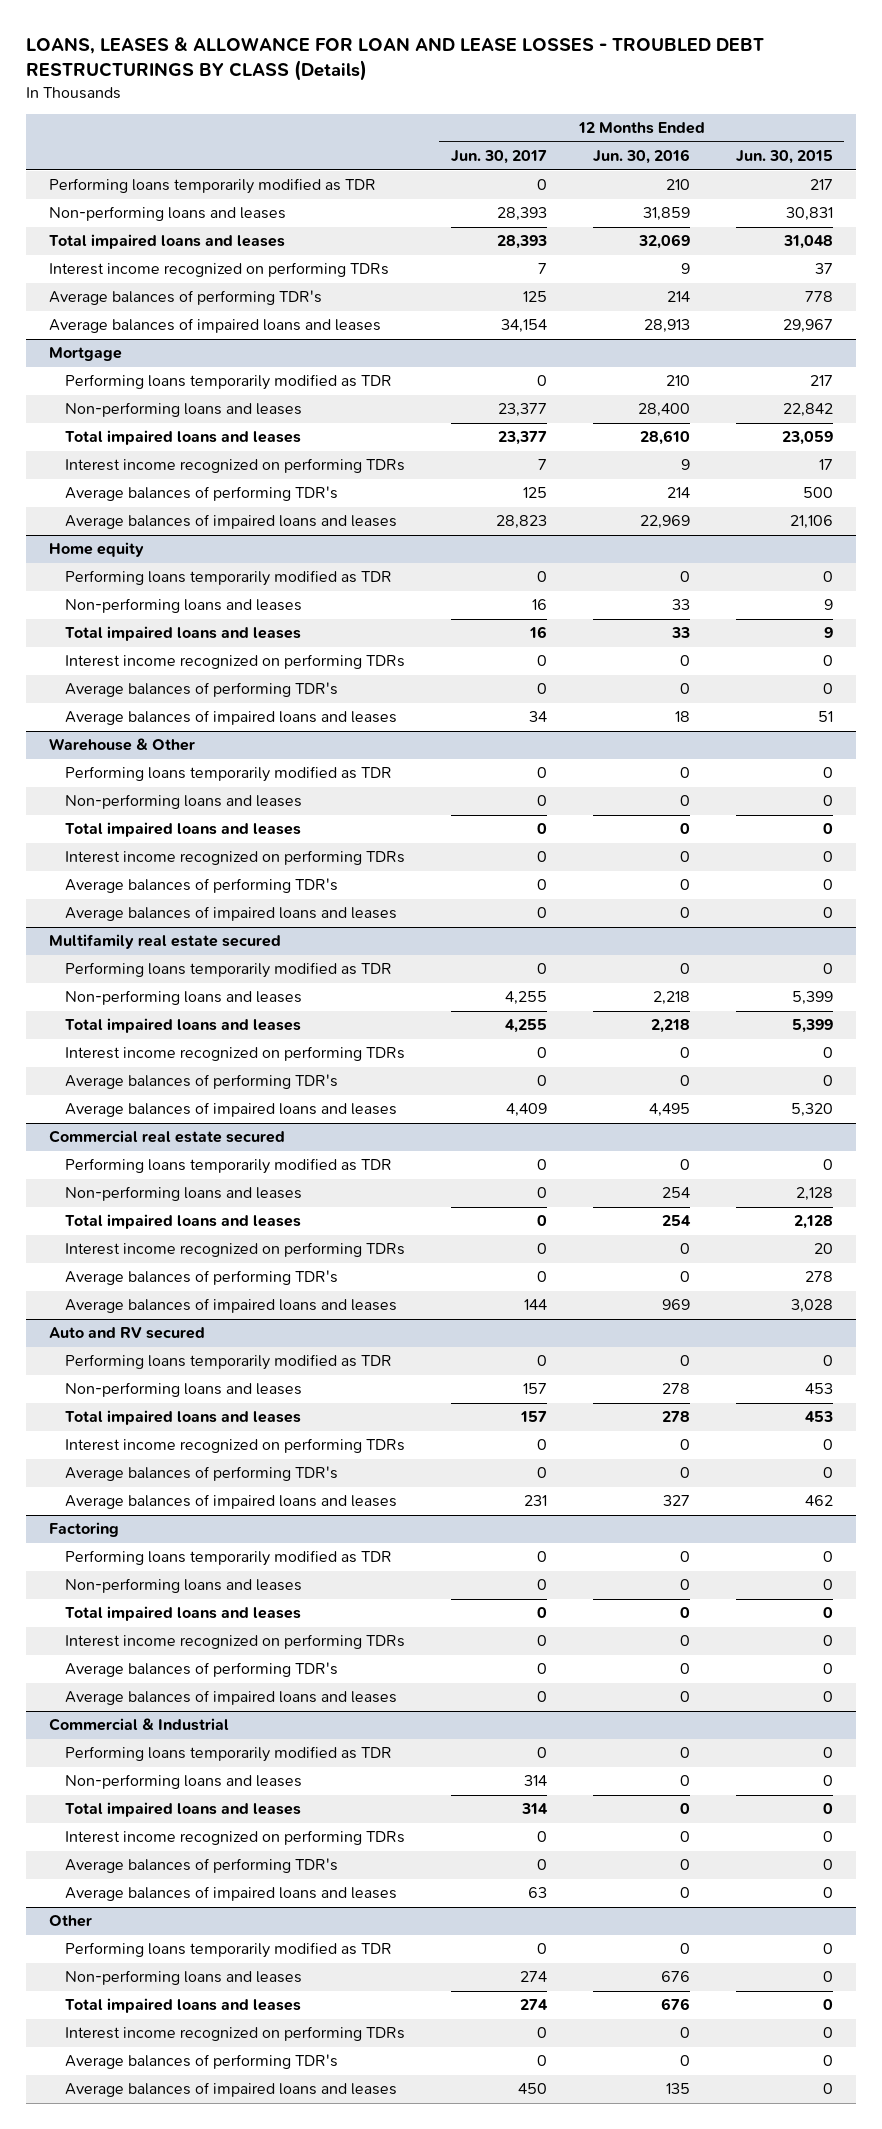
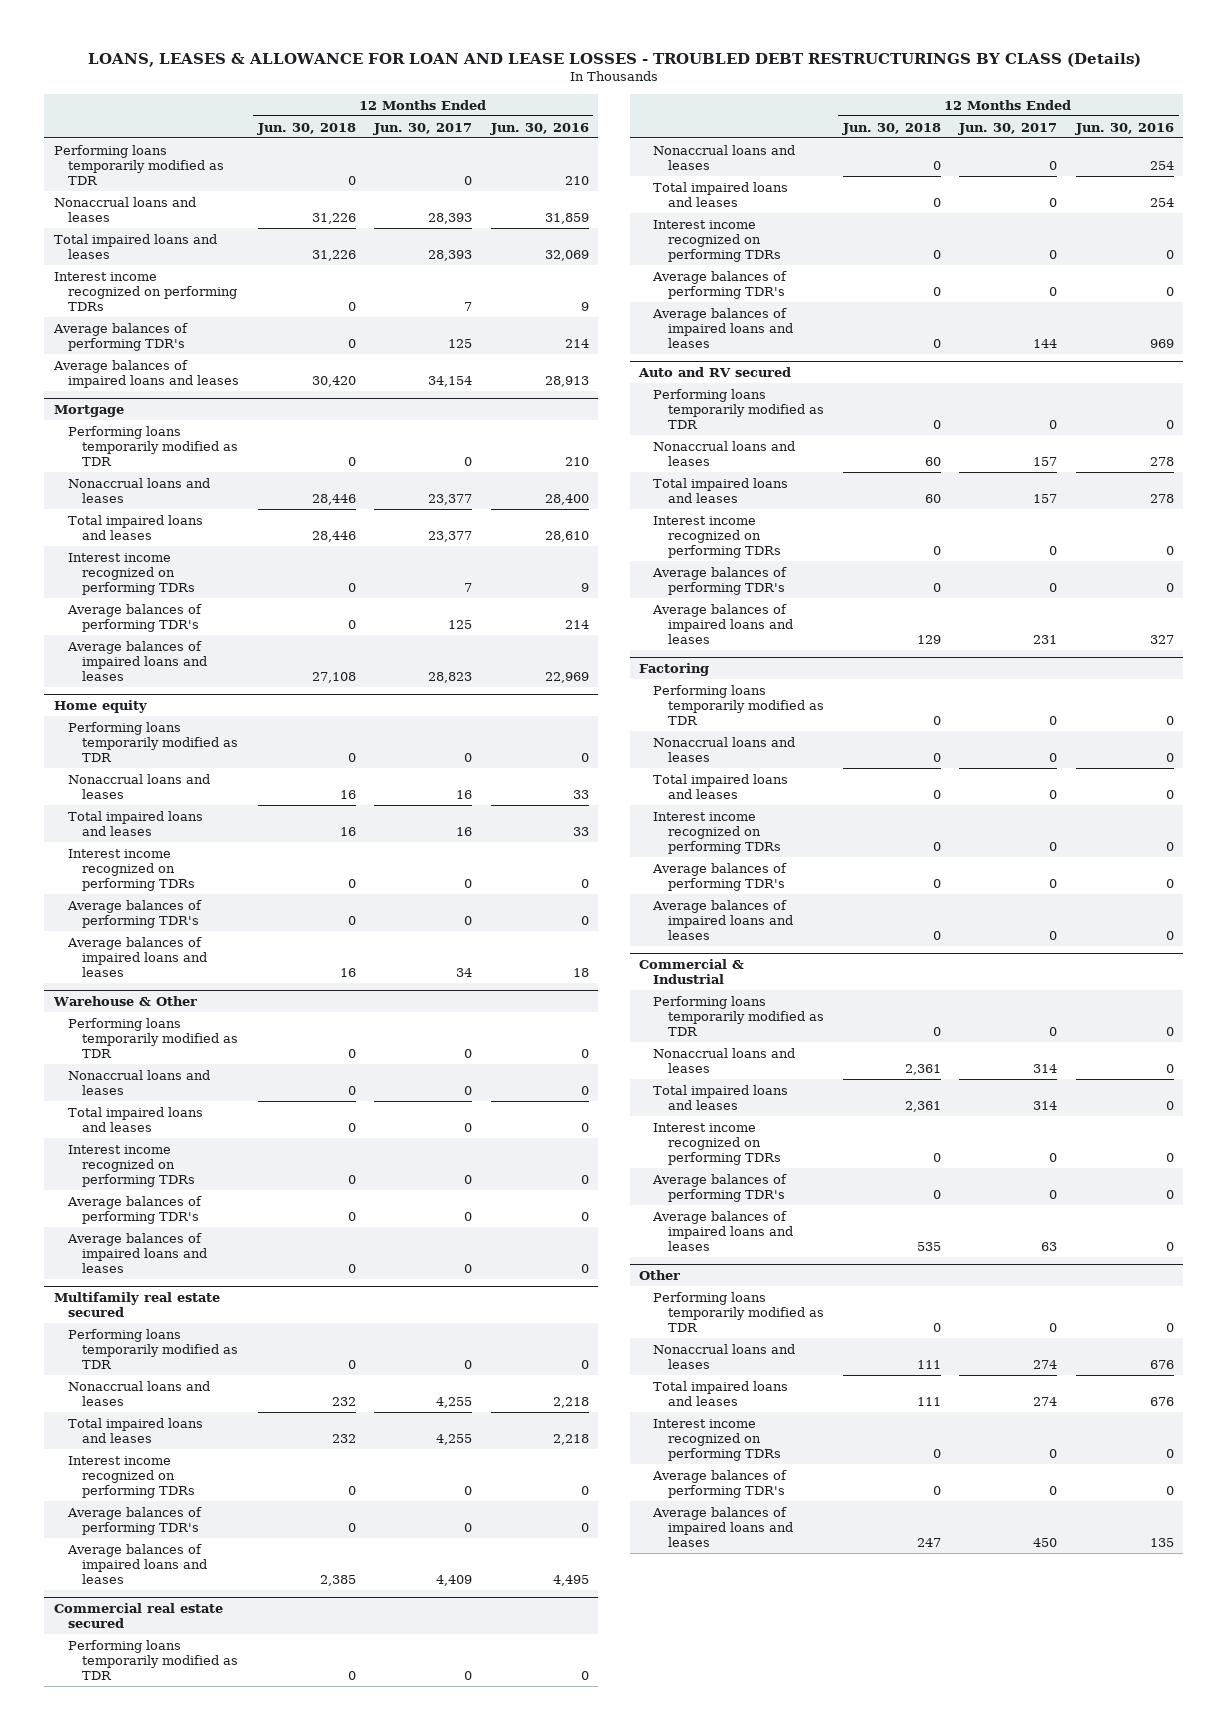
[735,150,833,165] Jun. 30, 2015 -> none
none -> [256,122,356,135] Jun. 30, 2018
[49,206,287,222] Non-performing loans and leases -> [53,196,196,222] Nonaccrual loans and leases
[64,402,302,418] Non-performing loans and leases -> [68,477,211,503] Nonaccrual loans and leases
[64,598,302,614] Non-performing loans and leases -> [68,773,211,799] Nonaccrual loans and leases
[64,794,302,810] Non-performing loans and leases -> [68,1069,211,1095] Nonaccrual loans and leases
[64,990,302,1006] Non-performing loans and leases -> [68,1380,211,1406] Nonaccrual loans and leases
[64,1186,302,1202] Non-performing loans and leases -> [653,144,796,170] Nonaccrual loans and leases
[64,1382,302,1398] Non-performing loans and leases -> [653,440,796,466] Nonaccrual loans and leases
[64,1578,302,1594] Non-performing loans and leases -> [653,736,796,762] Nonaccrual loans and leases
[64,1774,302,1790] Non-performing loans and leases -> [653,1047,796,1073] Nonaccrual loans and leases
[64,1970,302,1986] Non-performing loans and leases -> [653,1343,796,1369] Nonaccrual loans and leases

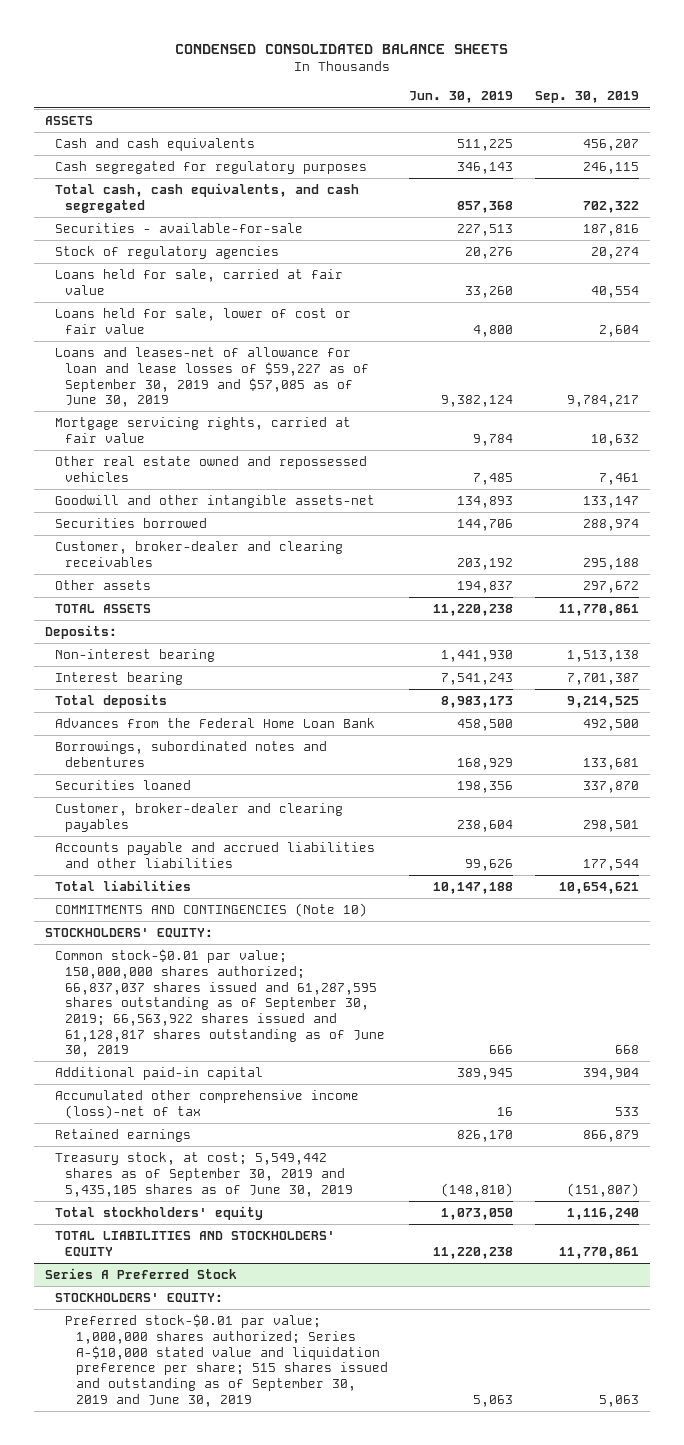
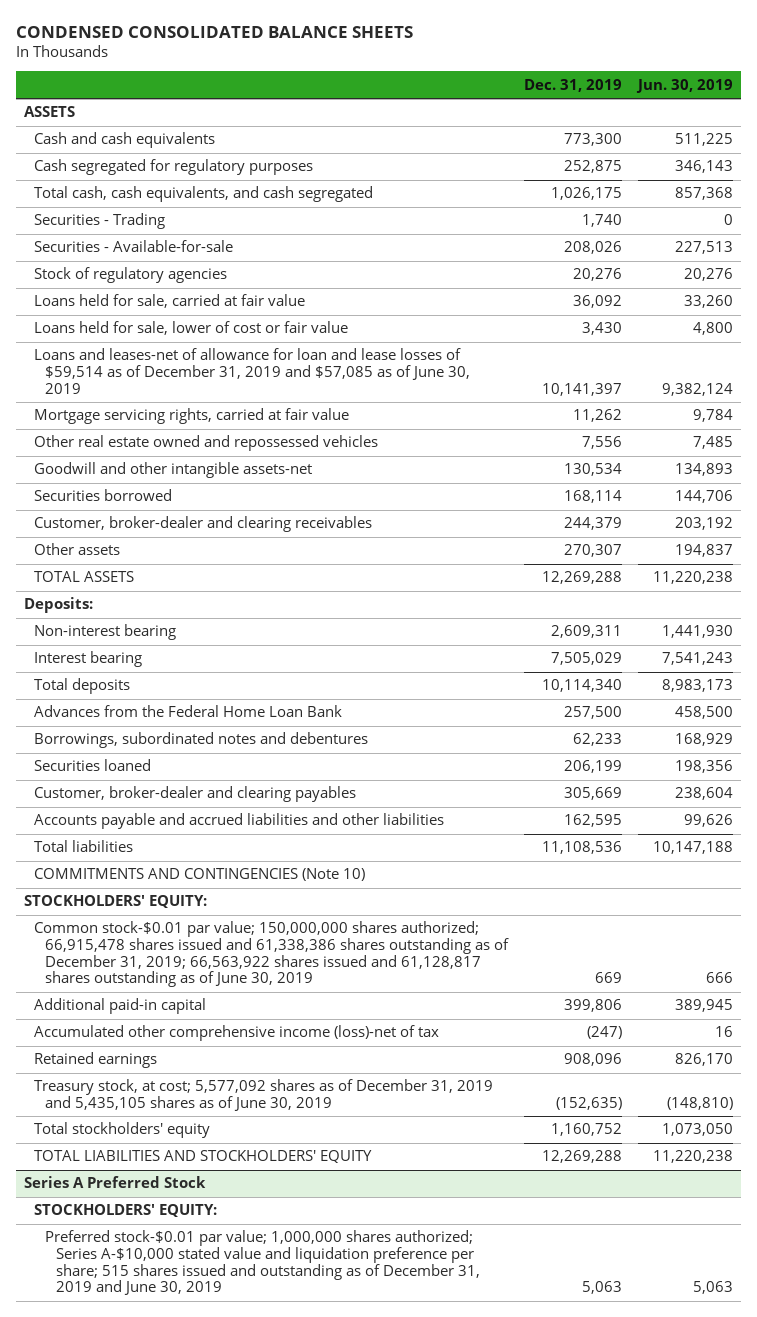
[534,91,639,104] Sep. 30, 2019 -> none
none -> [524,78,623,92] Dec. 31, 2019
none -> [34,213,166,230] Securities - Trading
[55,223,304,234] Securities - available-for-sale -> [34,240,234,253] Securities - Available-for-sale
[55,347,370,408] Loans and leases-net of allowance for loan and lease losses of $59,227 as of September 30, 2019 and $57,085 as of June 30, 2019 -> [34,348,470,394] Loans and leases-net of allowance for loan and lease losses of $59,514 as of December 31, 2019 and $57,085 as of June 30, 2019
[55,949,386,1058] Common stock-$0.01 par value; 150,000,000 shares authorized; 66,837,037 shares issued and 61,287,595 shares outstanding as of September 30, 2019; 66,563,922 shares issued and 61,128,817 shares outstanding as of June 30, 2019 -> [34,921,509,988] Common stock-$0.01 par value; 150,000,000 shares authorized; 66,915,478 shares issued and 61,338,386 shares outstanding as of December 31, 2019; 66,563,922 shares issued and 61,128,817 shares outstanding as of June 30, 2019
[55,1152,354,1197] Treasury stock, at cost; 5,549,442 shares as of September 30, 2019 and 5,435,105 shares as of June 30, 2019 -> [34,1079,494,1112] Treasury stock, at cost; 5,577,092 shares as of December 31, 2019 and 5,435,105 shares as of June 30, 2019
[65,1314,388,1407] Preferred stock-$0.01 par value; 1,000,000 shares authorized; Series A-$10,000 stated value and liquidation preference per share; 515 shares issued and outstanding as of September 30, 2019 and June 30, 2019 -> [44,1230,480,1296] Preferred stock-$0.01 par value; 1,000,000 shares authorized; Series A-$10,000 stated value and liquidation preference per share; 515 shares issued and outstanding as of December 31, 2019 and June 30, 2019

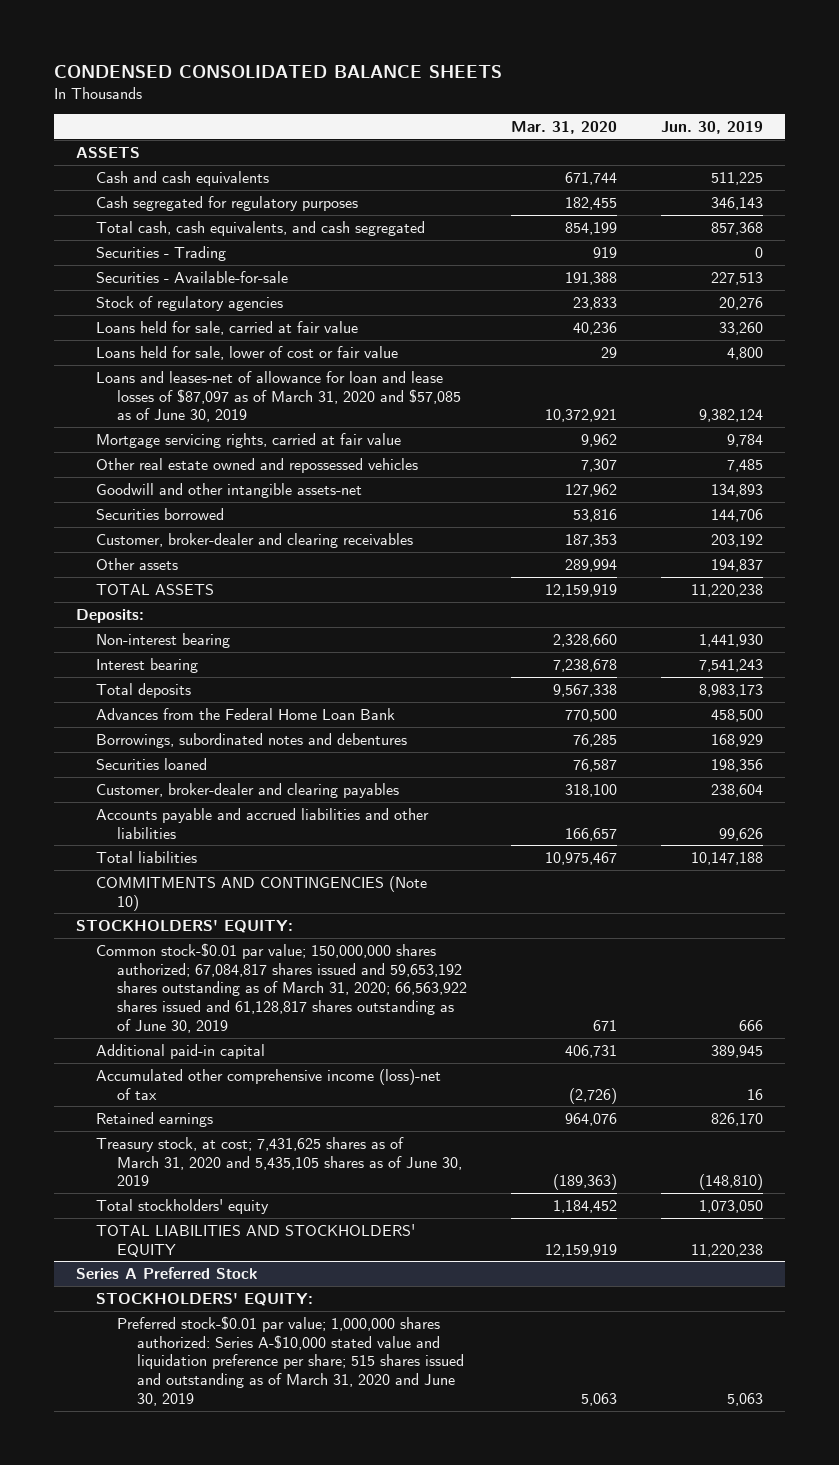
[524,78,623,92] Dec. 31, 2019 -> none
none -> [510,120,617,134] Mar. 31, 2020
[34,348,470,394] Loans and leases-net of allowance for loan and lease losses of $59,514 as of December 31, 2019 and $57,085 as of June 30, 2019 -> [96,370,461,423] Loans and leases-net of allowance for loan and lease losses of $87,097 as of March 31, 2020 and $57,085 as of June 30, 2019
[34,921,509,988] Common stock-$0.01 par value; 150,000,000 shares authorized; 66,915,478 shares issued and 61,338,386 shares outstanding as of December 31, 2019; 66,563,922 shares issued and 61,128,817 shares outstanding as of June 30, 2019 -> [96,942,467,1034] Common stock-$0.01 par value; 150,000,000 shares authorized; 67,084,817 shares issued and 59,653,192 shares outstanding as of March 31, 2020; 66,563,922 shares issued and 61,128,817 shares outstanding as of June 30, 2019
[34,1079,494,1112] Treasury stock, at cost; 5,577,092 shares as of December 31, 2019 and 5,435,105 shares as of June 30, 2019 -> [96,1136,462,1187] Treasury stock, at cost; 7,431,625 shares as of March 31, 2020 and 5,435,105 shares as of June 30, 2019
[44,1230,480,1296] Preferred stock-$0.01 par value; 1,000,000 shares authorized; Series A-$10,000 stated value and liquidation preference per share; 515 shares issued and outstanding as of December 31, 2019 and June 30, 2019 -> [116,1315,465,1407] Preferred stock-$0.01 par value; 1,000,000 shares authorized: Series A-$10,000 stated value and liquidation preference per share; 515 shares issued and outstanding as of March 31, 2020 and June 30, 2019

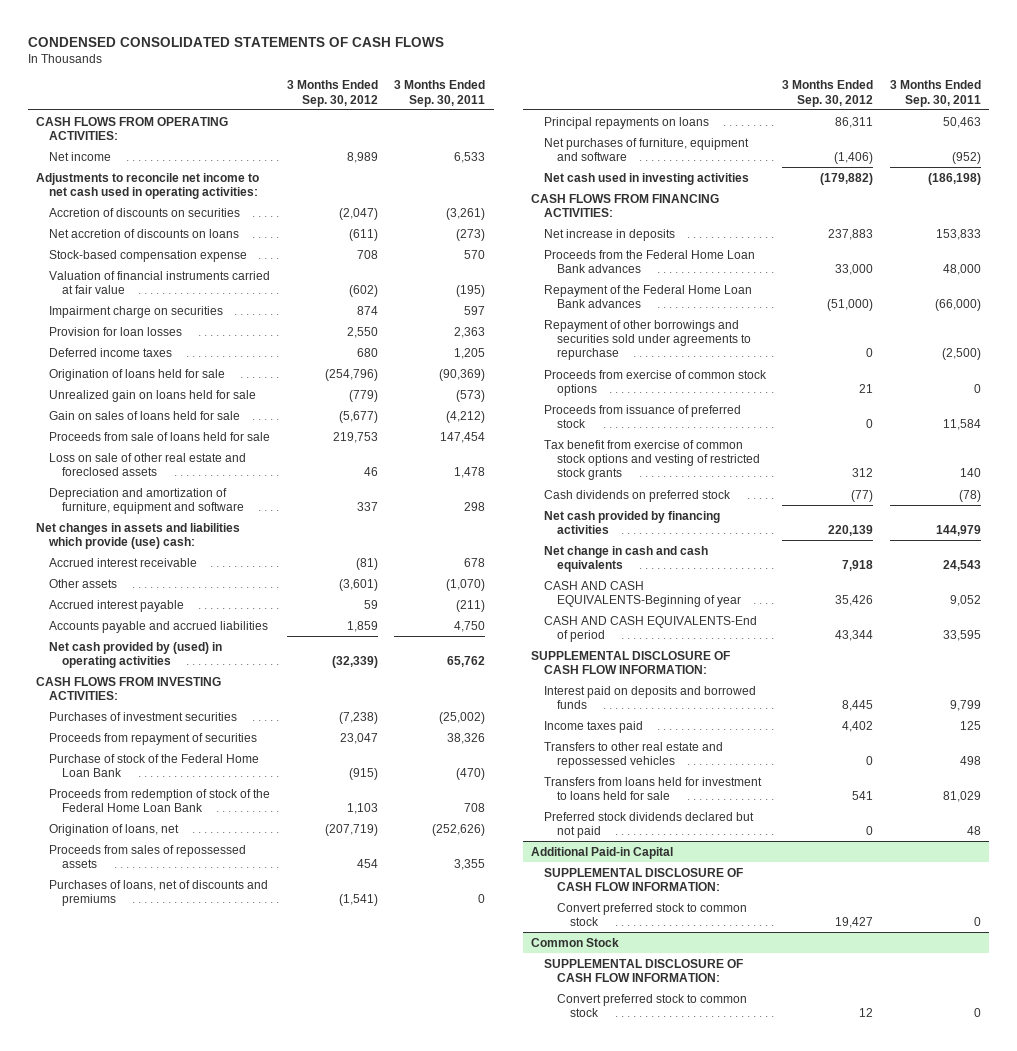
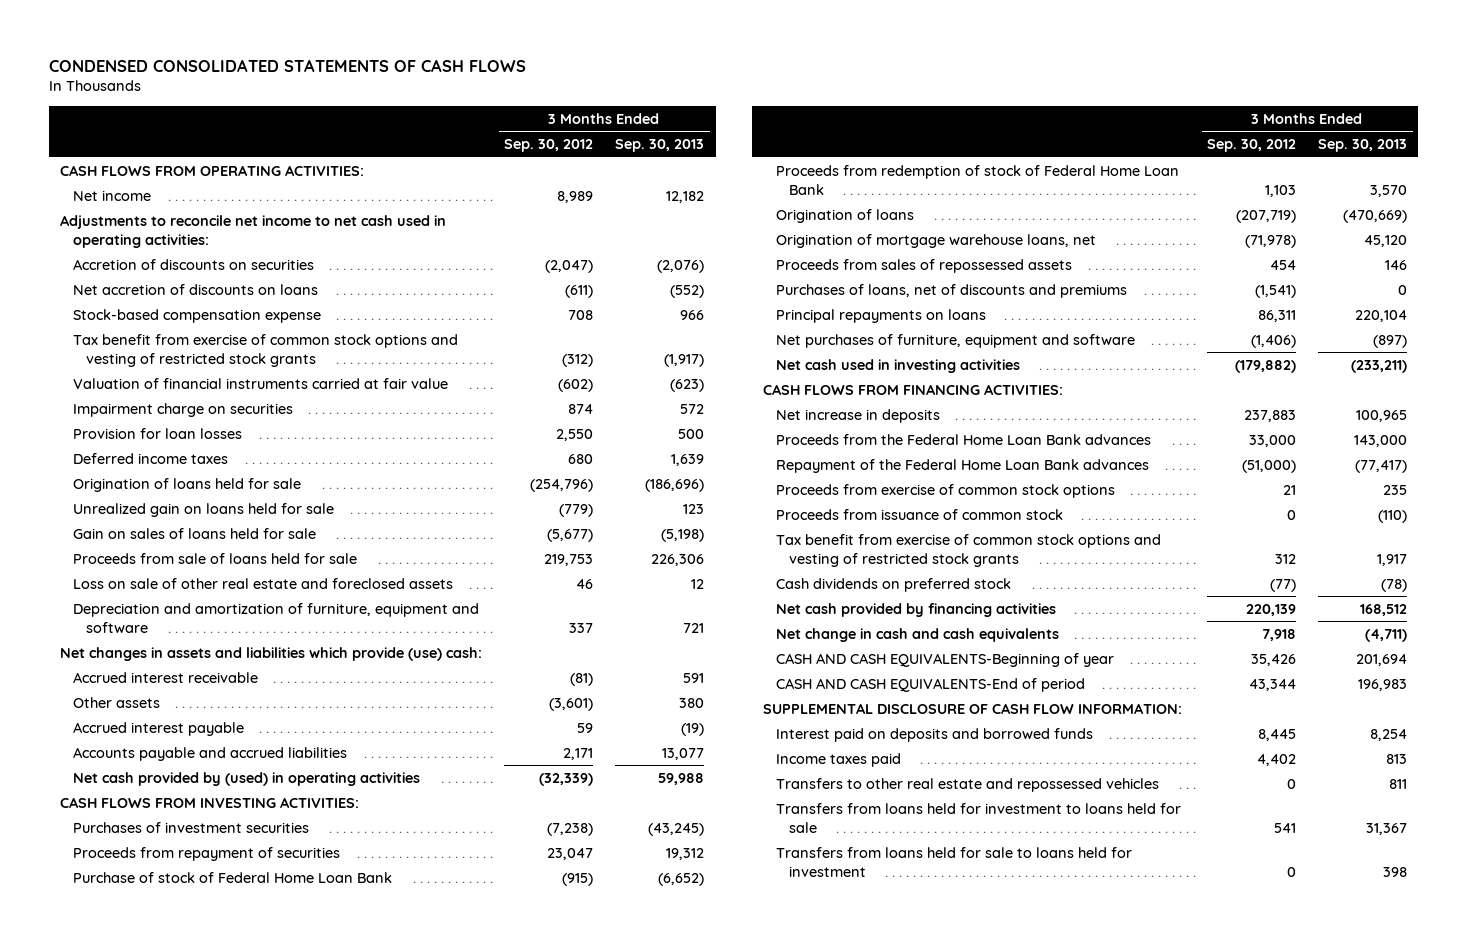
[394,80,486,107] 3 Months Ended Sep. 30, 2011 -> none
none -> [615,139,705,153] Sep. 30, 2013
none -> [73,333,459,367] Tax benefit from exercise of common stock options and vesting of restricted stock grants
[347,620,379,632] 1,859 -> [563,747,594,760] 2,171
[49,753,260,777] Purchase of stock of the Federal Home Loan Bank -> [73,871,393,883] Purchase of stock of Federal Home Loan Bank
[49,788,271,812] Proceeds from redemption of stock of the Federal Home Loan Bank -> [775,164,1179,195] Proceeds from redemption of stock of Federal Home Loan Bank
[49,823,180,836] Origination of loans, net -> [775,208,914,223] Origination of loans
none -> [775,233,1096,248] Origination of mortgage warehouse loans, net
[544,319,752,361] Repayment of other borrowings and securities sold under agreements to repurchase -> none
[544,404,742,428] Proceeds from issuance of preferred stock -> [775,508,1063,520] Proceeds from issuance of common stock
[544,811,755,838] Preferred stock dividends declared but not paid -> none
[531,846,674,859] Additional Paid-in Capital -> none
[544,867,744,891] SUPPLEMENTAL DISCLOSURE OF CASH FLOW INFORMATION: -> none
[557,902,748,926] Convert preferred stock to common stock -> none
[531,937,620,947] Common Stock -> none
[544,958,744,982] SUPPLEMENTAL DISCLOSURE OF CASH FLOW INFORMATION: -> none
[557,993,748,1017] Convert preferred stock to common stock -> none
none -> [775,846,1132,877] Transfers from loans held for sale to loans held for investment

